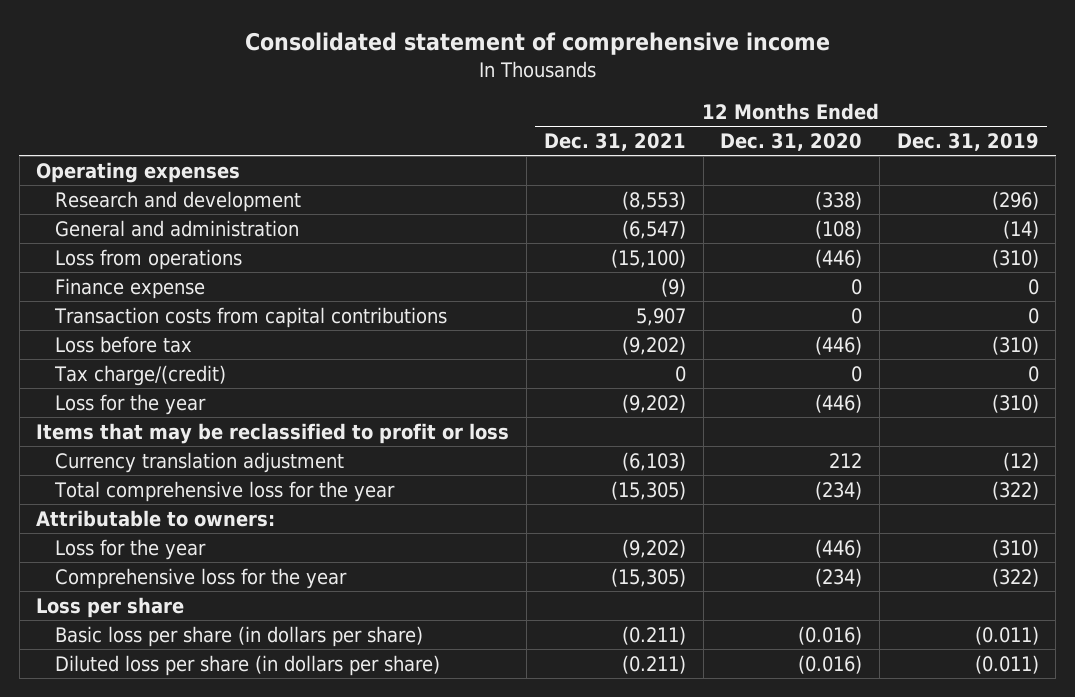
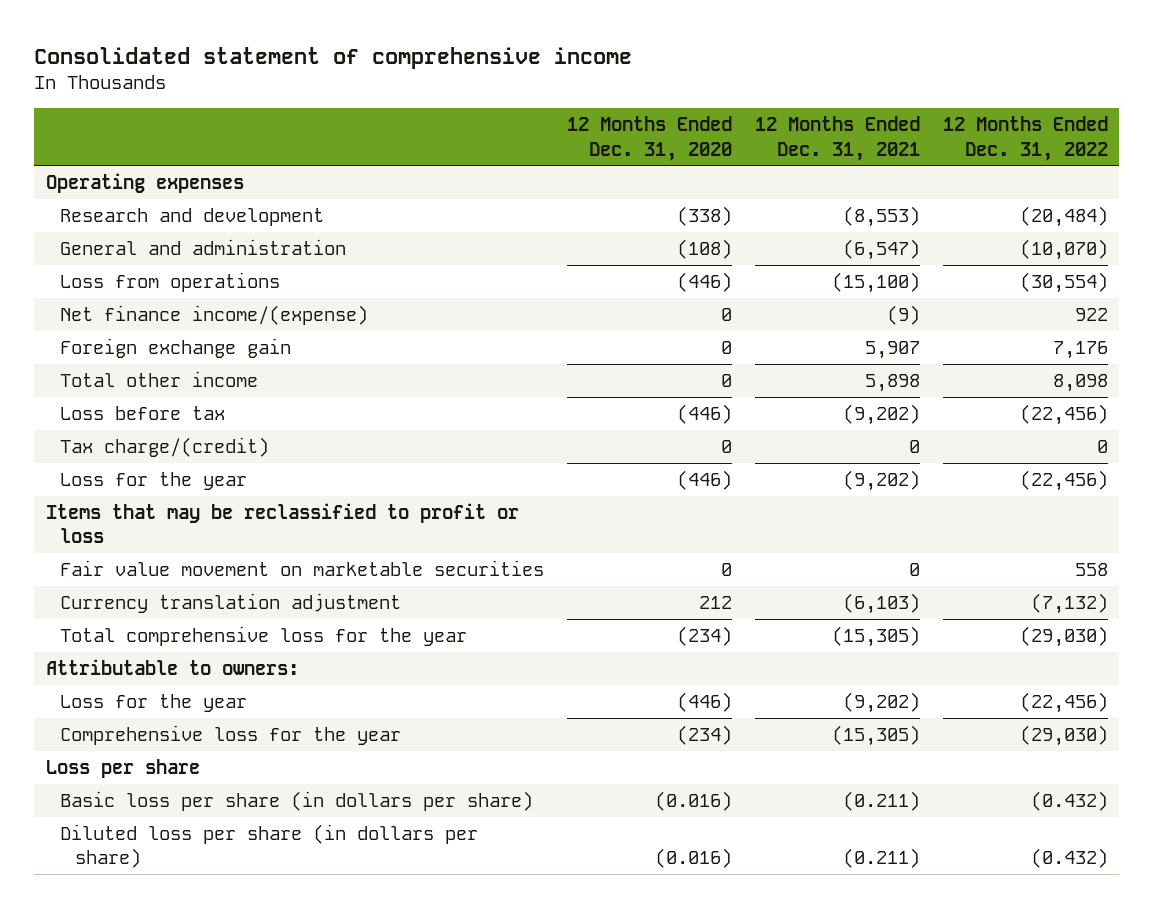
[896,133,1039,152] Dec. 31, 2019 -> none
none -> [942,116,1108,161] 12 Months Ended Dec. 31, 2022
[55,277,206,299] Finance expense -> [60,304,369,325] Net finance income/(expense)
[54,306,448,328] Transaction costs from capital contributions -> [60,337,292,358] Foreign exchange gain
none -> [60,370,259,387] Total other income
none -> [60,559,545,576] Fair value movement on marketable securities

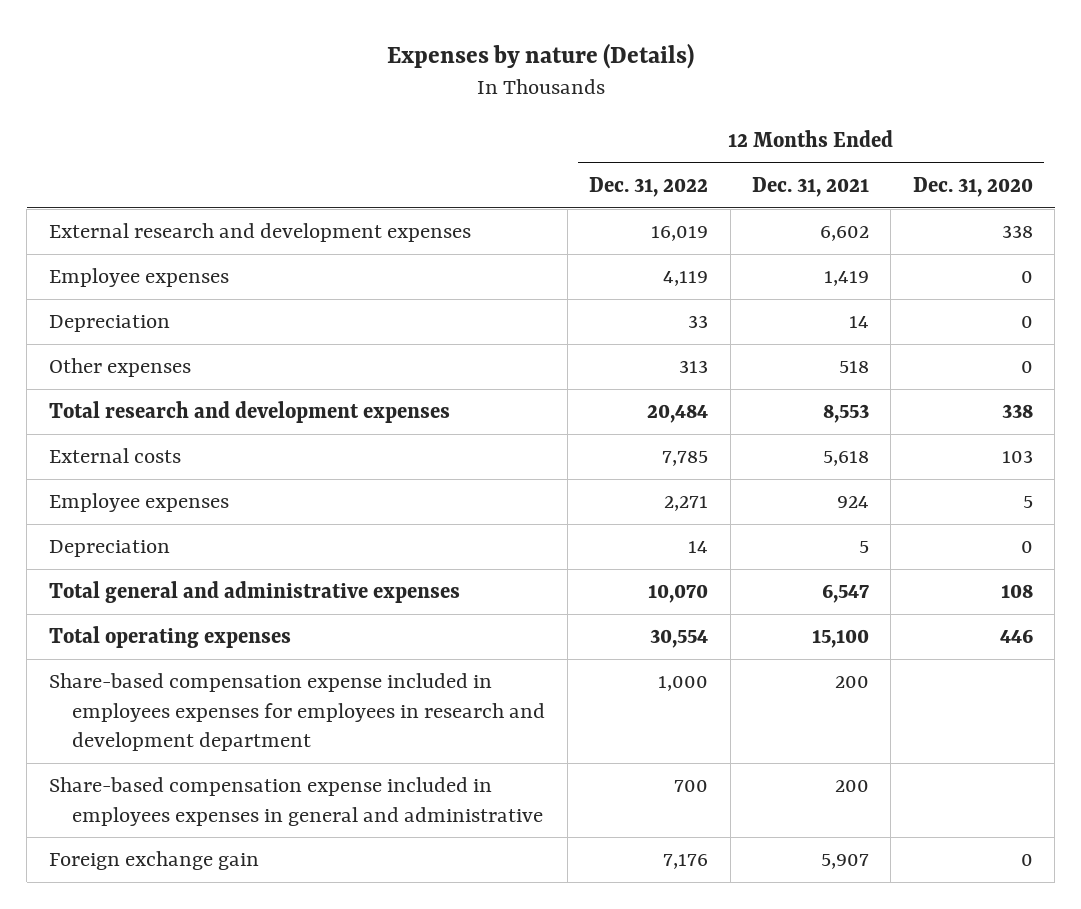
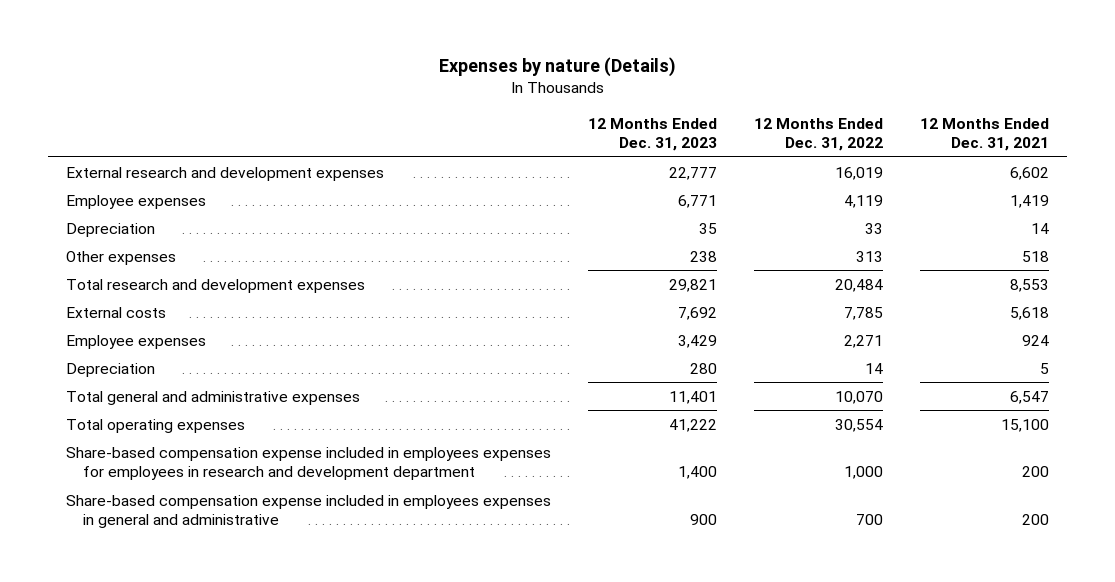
[912,176,1033,197] Dec. 31, 2020 -> none
none -> [588,117,718,152] 12 Months Ended Dec. 31, 2023
[48,851,259,871] Foreign exchange gain -> none

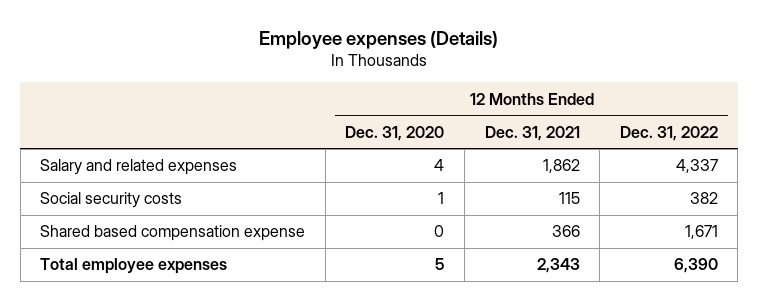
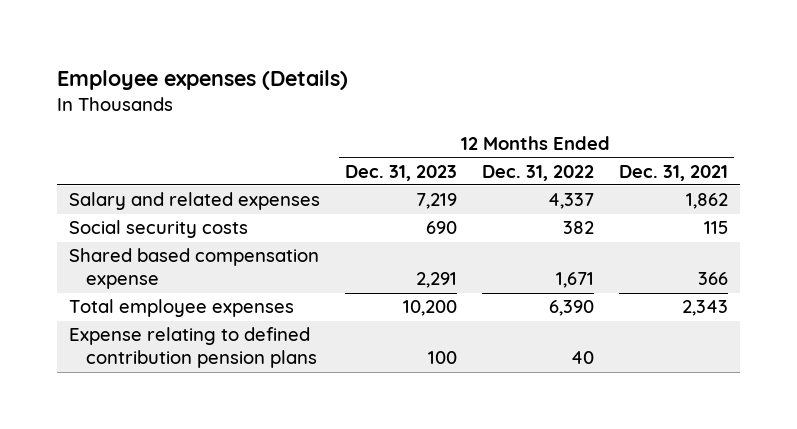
[345,125,445,141] Dec. 31, 2020 -> none
none -> [345,164,458,181] Dec. 31, 2023
none -> [69,327,317,369] Expense relating to defined contribution pension plans

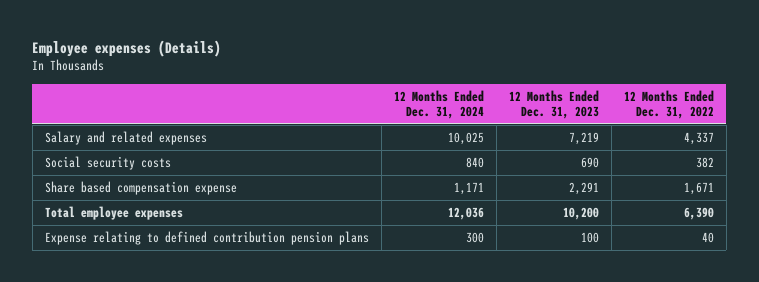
[618,164,728,181] Dec. 31, 2021 -> none
none -> [393,89,484,120] 12 Months Ended Dec. 31, 2024
[69,248,320,290] Shared based compensation expense -> [44,180,237,195] Share based compensation expense

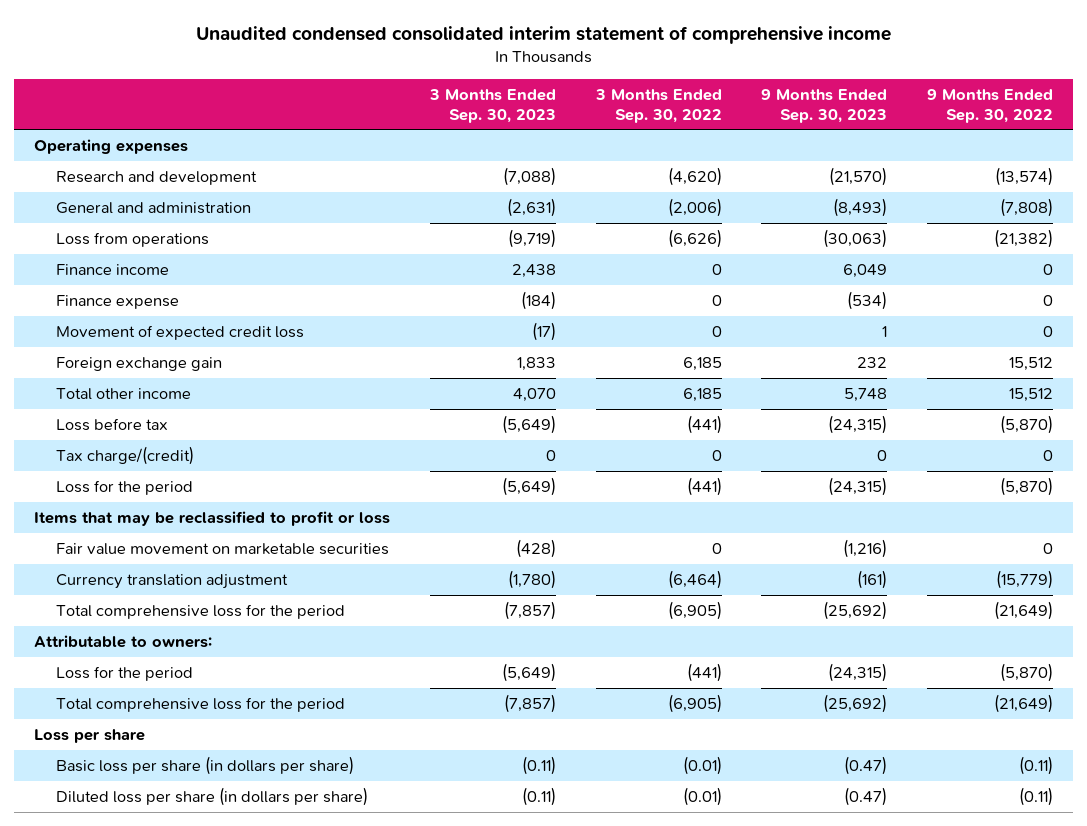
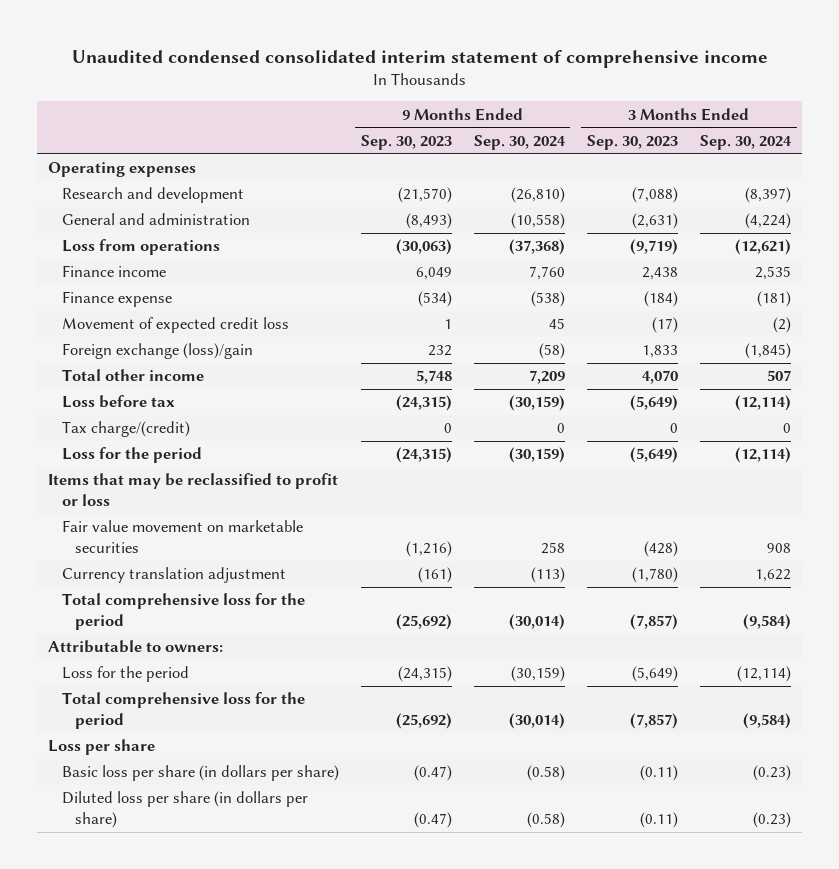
[594,89,722,123] 3 Months Ended Sep. 30, 2022 -> none
[927,89,1054,123] 9 Months Ended Sep. 30, 2022 -> none
none -> [473,134,566,150] Sep. 30, 2024
none -> [700,134,793,150] Sep. 30, 2024
[55,356,222,371] Foreign exchange gain -> [61,343,253,360] Foreign exchange (loss)/gain

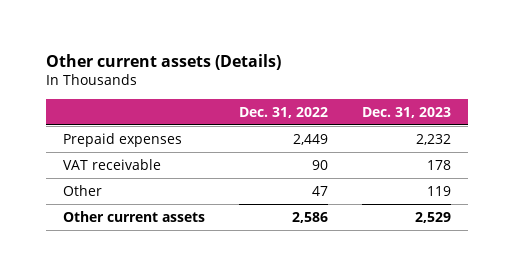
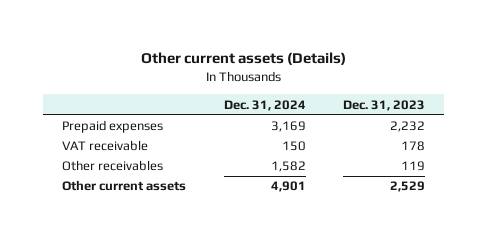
[239,106,329,118] Dec. 31, 2022 -> none
none -> [223,99,306,111] Dec. 31, 2024
[63,184,103,196] Other -> [61,160,163,172] Other receivables

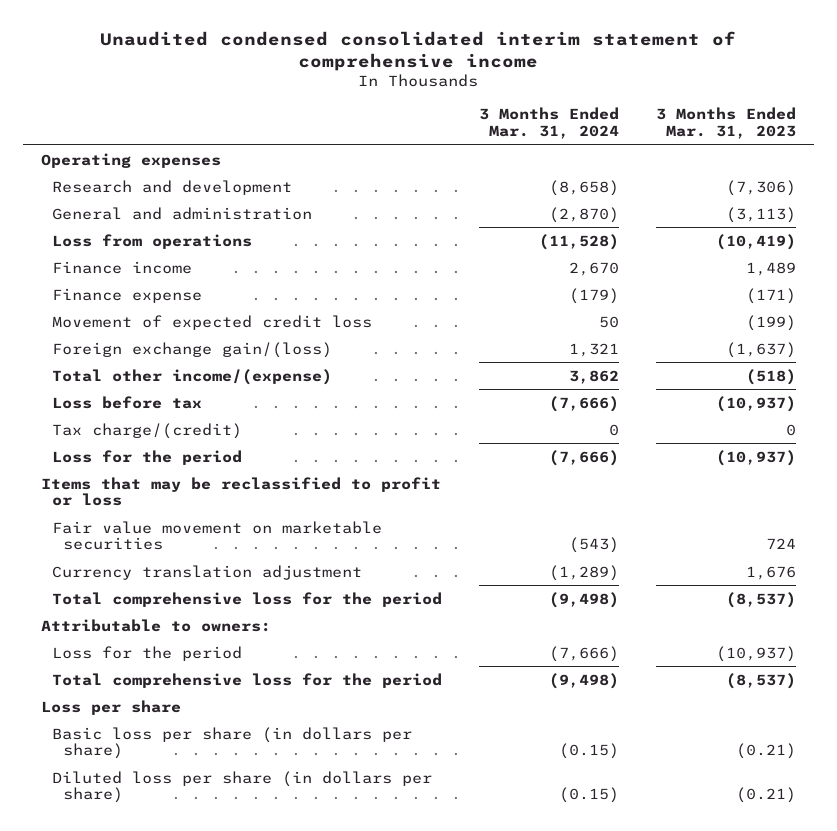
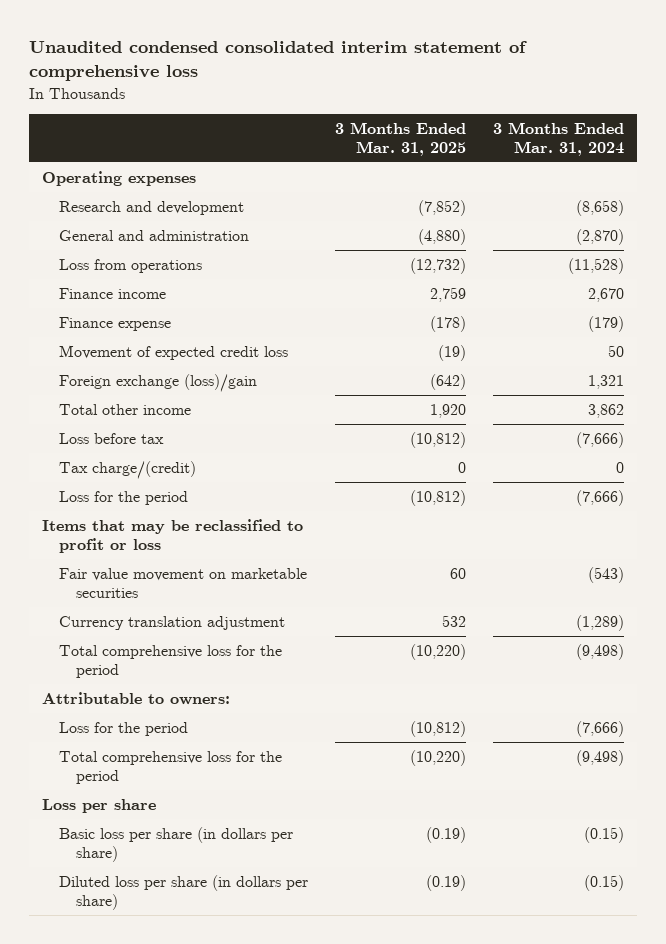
[100,30,737,72] Unaudited condensed consolidated interim statement of comprehensive income -> [28,41,527,82] Unaudited condensed consolidated interim statement of comprehensive loss
[655,107,796,140] 3 Months Ended Mar. 31, 2023 -> none
none -> [334,122,466,156] 3 Months Ended Mar. 31, 2025
[52,341,333,358] Foreign exchange gain/(loss) -> [59,373,258,392] Foreign exchange (loss)/gain
[52,368,333,385] Total other income/(expense) -> [59,403,192,415] Total other income

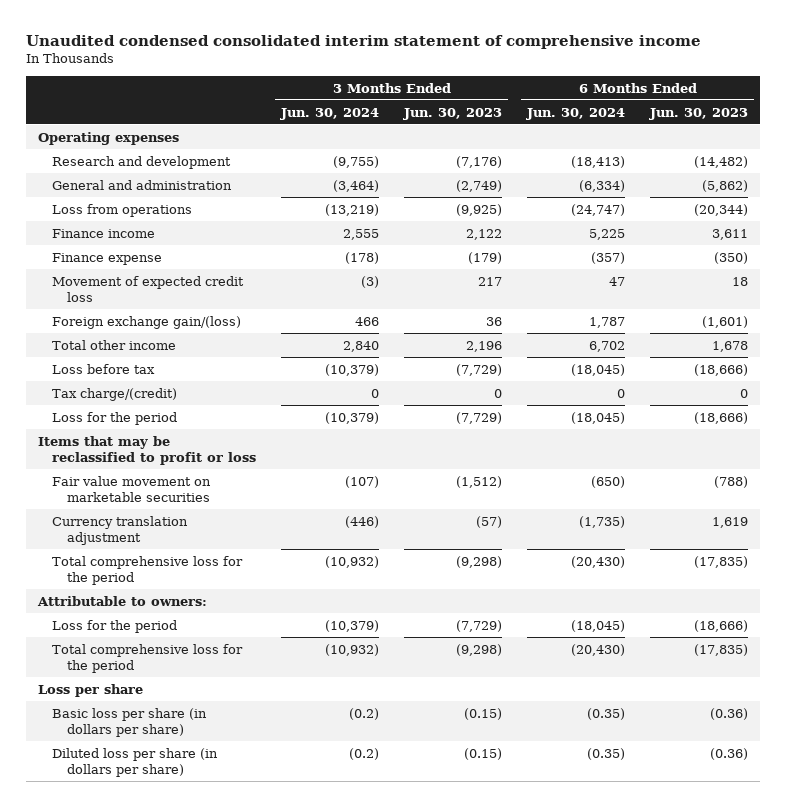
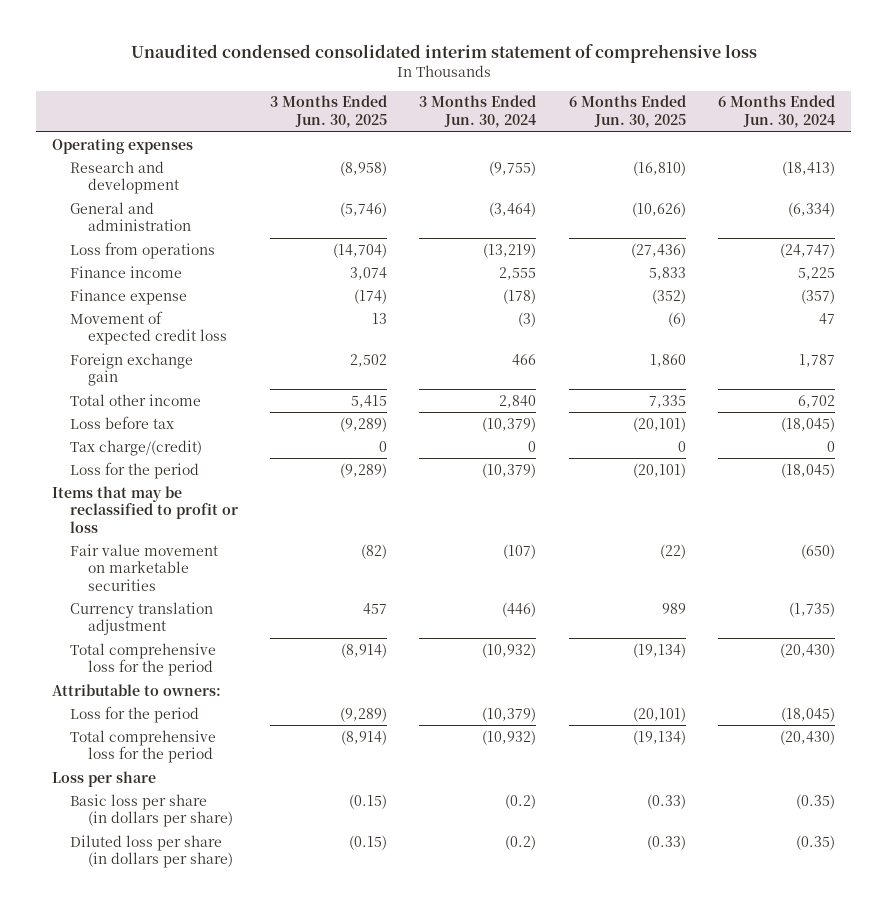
[25,34,701,49] Unaudited condensed consolidated interim statement of comprehensive income -> [130,43,757,63] Unaudited condensed consolidated interim statement of comprehensive loss
[403,107,503,120] Jun. 30, 2023 -> none
[648,107,748,120] Jun. 30, 2023 -> none
none -> [270,95,388,129] 3 Months Ended Jun. 30, 2025
none -> [568,95,686,129] 6 Months Ended Jun. 30, 2025
[52,315,242,329] Foreign exchange gain/(loss) -> [69,352,193,387] Foreign exchange gain

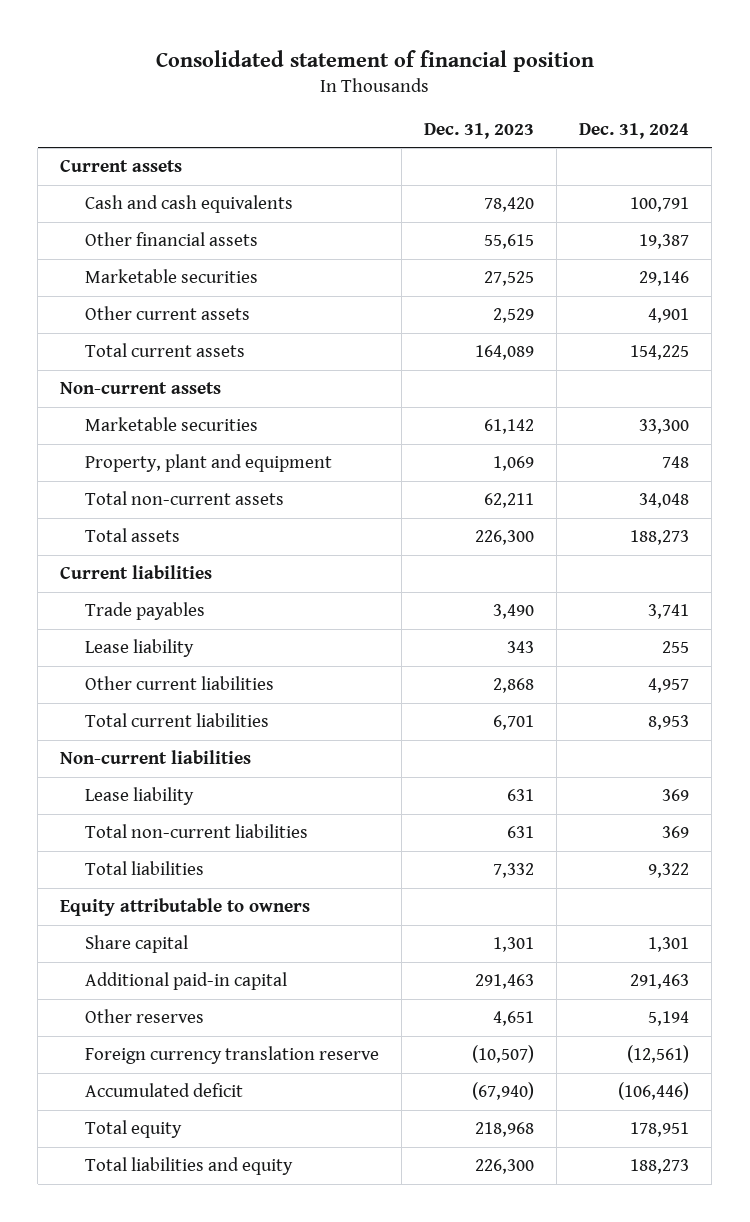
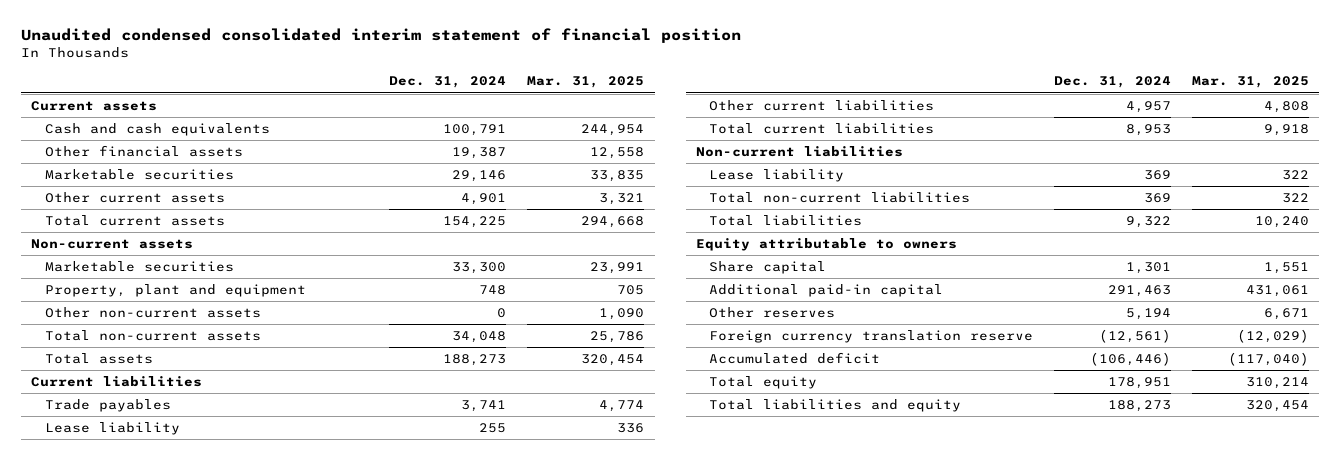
[155,49,594,72] Consolidated statement of financial position -> [21,28,742,44] Unaudited condensed consolidated interim statement of financial position
[423,122,534,139] Dec. 31, 2023 -> none
none -> [527,76,645,89] Mar. 31, 2025
none -> [44,306,261,318] Other non-current assets

